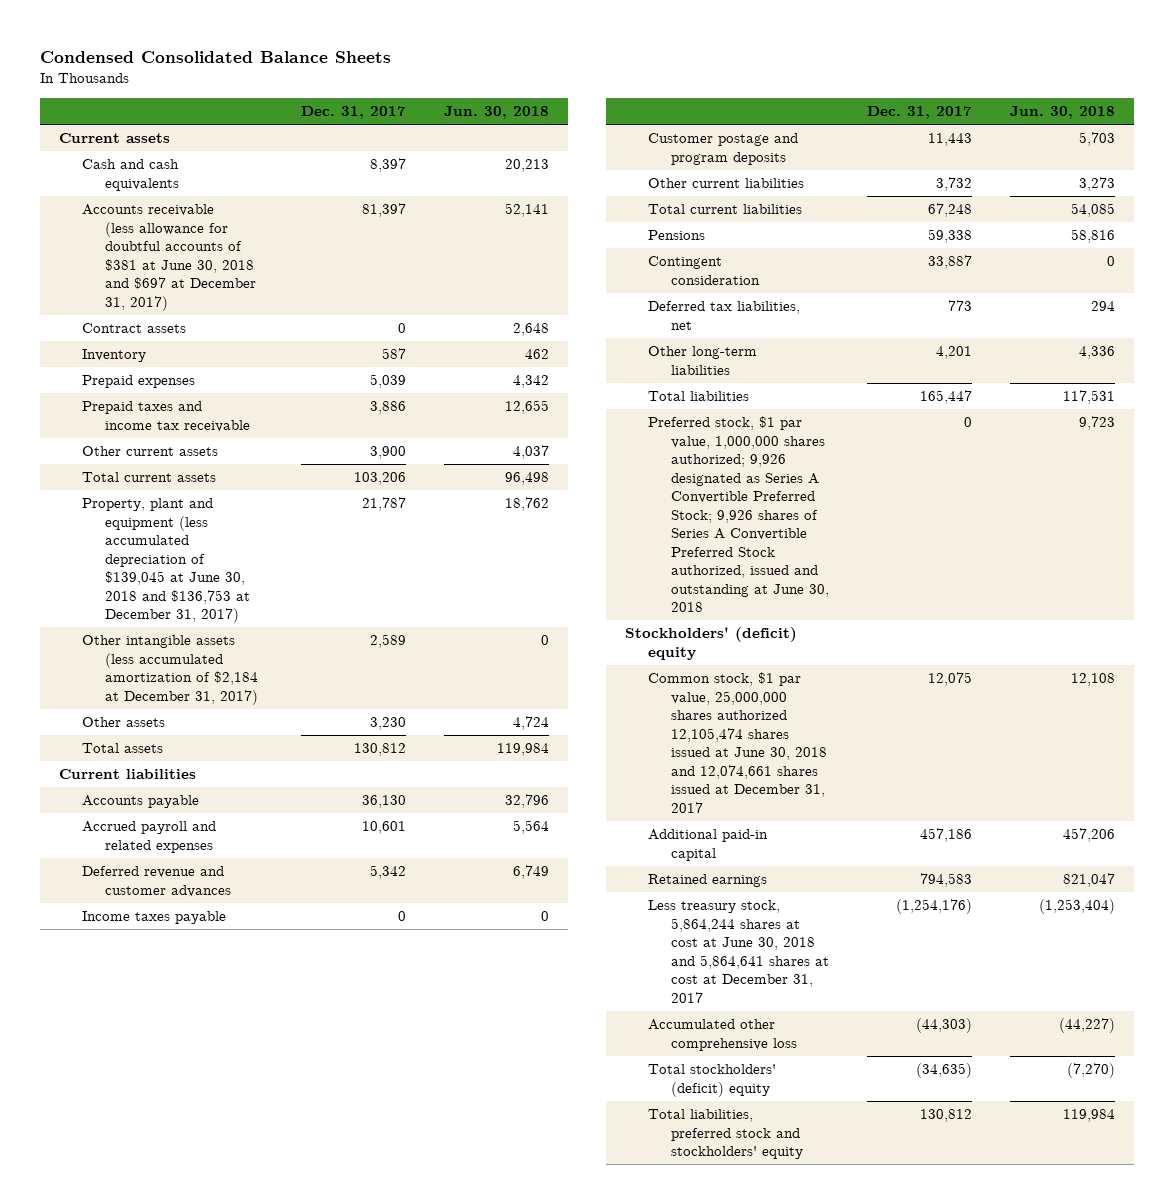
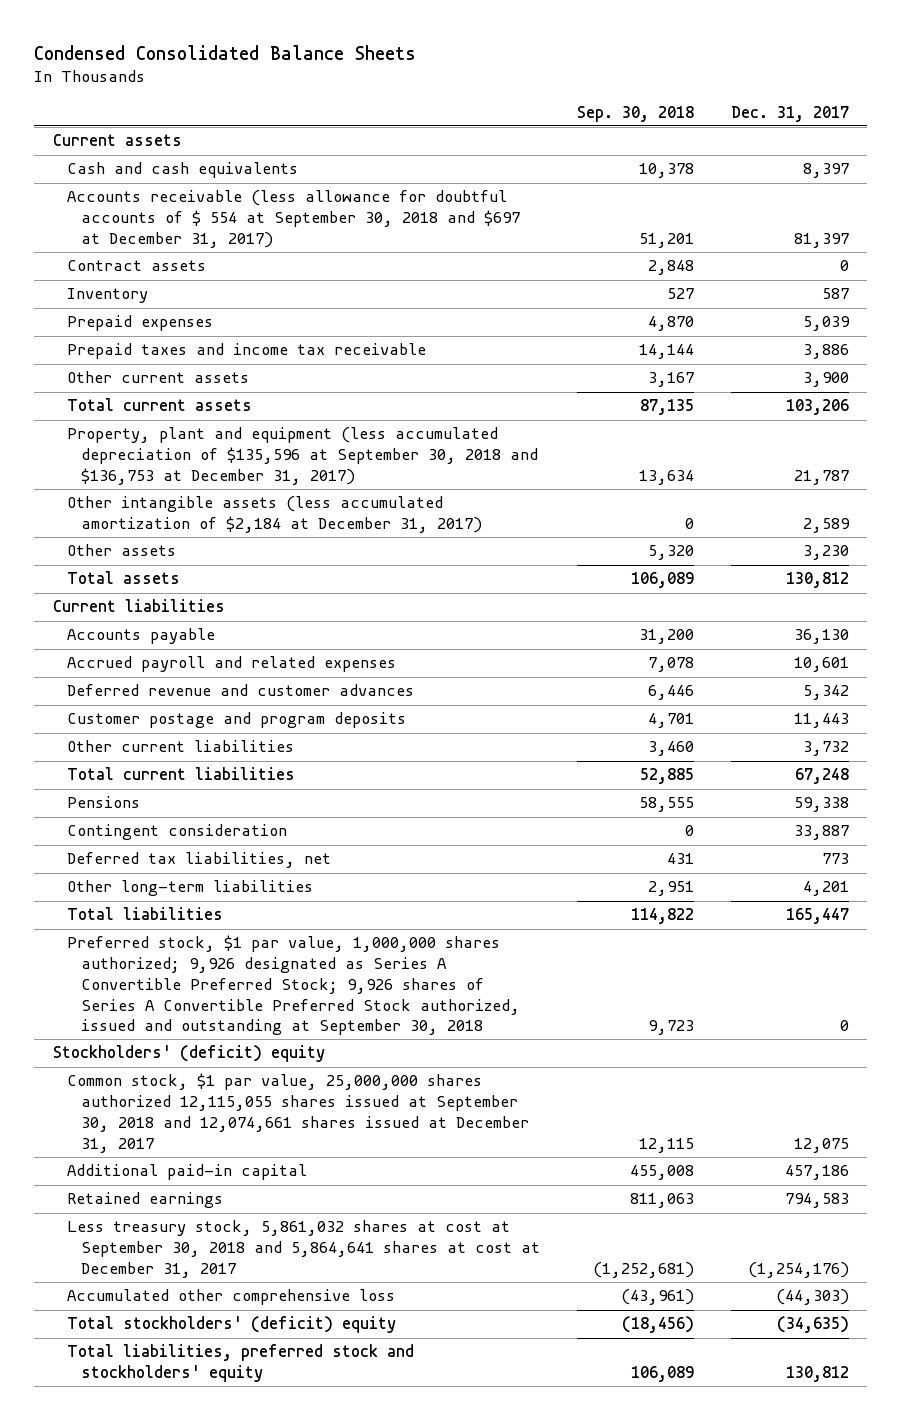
[444,106,550,120] Jun. 30, 2018 -> none
none -> [577,105,695,122] Sep. 30, 2018
[81,204,256,311] Accounts receivable (less allowance for doubtful accounts of $381 at June 30, 2018 and $697 at December 31, 2017) -> [66,190,521,248] Accounts receivable (less allowance for doubtful accounts of $ 554 at September 30, 2018 and $697 at December 31, 2017)
[81,498,250,624] Property, plant and equipment (less accumulated depreciation of $139,045 at June 30, 2018 and $136,753 at December 31, 2017) -> [66,427,539,485] Property, plant and equipment (less accumulated depreciation of $135,596 at September 30, 2018 and $136,753 at December 31, 2017)
[81,911,226,925] Income taxes payable -> none
[647,416,829,613] Preferred stock, $1 par value, 1,000,000 shares authorized; 9,926 designated as Series A Convertible Preferred Stock; 9,926 shares of Series A Convertible Preferred Stock authorized, issued and outstanding at June 30, 2018 -> [66,935,521,1036] Preferred stock, $1 par value, 1,000,000 shares authorized; 9,926 designated as Series A Convertible Preferred Stock; 9,926 shares of Series A Convertible Preferred Stock authorized, issued and outstanding at September 30, 2018
[647,672,827,813] Common stock, $1 par value, 25,000,000 shares authorized 12,105,474 shares issued at June 30, 2018 and 12,074,661 shares issued at December 31, 2017 -> [66,1073,530,1153] Common stock, $1 par value, 25,000,000 shares authorized 12,115,055 shares issued at September 30, 2018 and 12,074,661 shares issued at December 31, 2017
[647,900,829,1003] Less treasury stock, 5,864,244 shares at cost at June 30, 2018 and 5,864,641 shares at cost at December 31, 2017 -> [66,1220,541,1278] Less treasury stock, 5,861,032 shares at cost at September 30, 2018 and 5,864,641 shares at cost at December 31, 2017

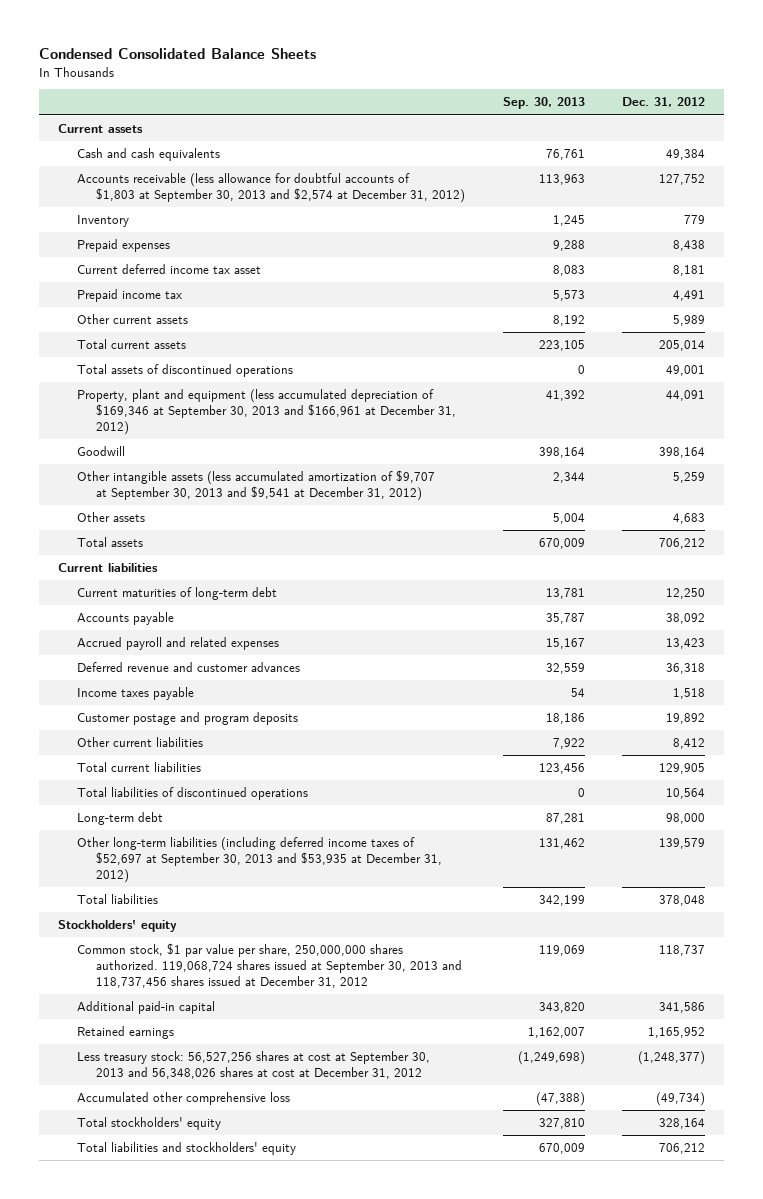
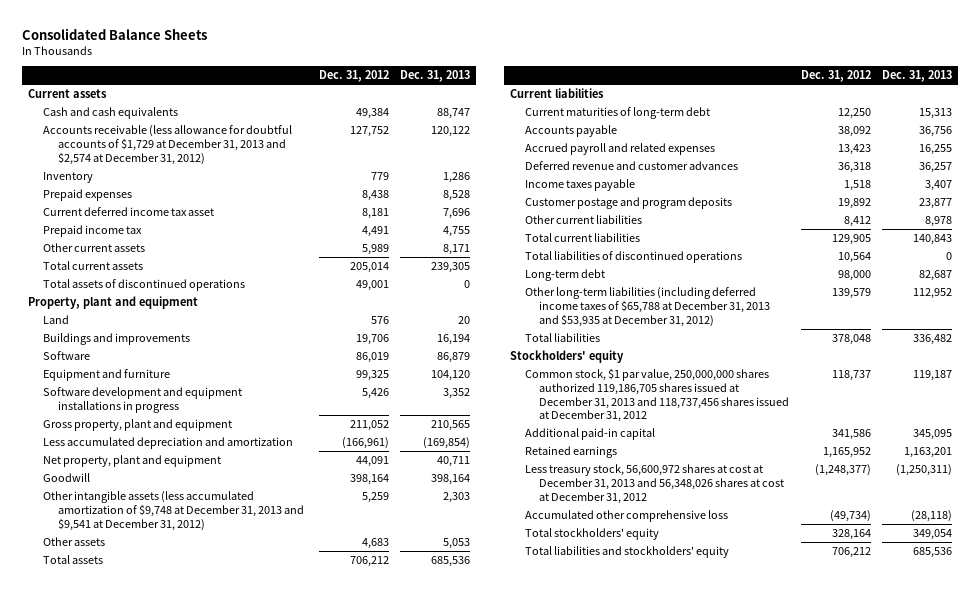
[39,48,317,60] Condensed Consolidated Balance Sheets -> [22,27,208,40] Consolidated Balance Sheets
[502,97,585,110] Sep. 30, 2013 -> none
none -> [400,70,471,83] Dec. 31, 2013
[77,173,465,203] Accounts receivable (less allowance for doubtful accounts of $1,803 at September 30, 2013 and $2,574 at December 31, 2012) -> [42,125,292,165] Accounts receivable (less allowance for doubtful accounts of $1,729 at December 31, 2013 and $2,574 at December 31, 2012)
none -> [27,296,198,310] Property, plant and equipment
none -> [42,315,69,325] Land
none -> [42,333,190,346] Buildings and improvements
none -> [42,351,90,361] Software
none -> [42,369,170,382] Equipment and furniture
none -> [42,387,242,413] Software development and equipment installations in progress
none -> [42,419,232,432] Gross property, plant and equipment
none -> [42,437,293,450] Less accumulated depreciation and amortization
[77,389,456,435] Property, plant and equipment (less accumulated depreciation of $169,346 at September 30, 2013 and $166,961 at December 31, 2012) -> [42,455,221,468] Net property, plant and equipment
[77,470,436,501] Other intangible assets (less accumulated amortization of $9,707 at September 30, 2013 and $9,541 at December 31, 2012) -> [42,491,304,531] Other intangible assets (less accumulated amortization of $9,748 at December 31, 2013 and $9,541 at December 31, 2012)
[77,837,442,883] Other long-term liabilities (including deferred income taxes of $52,697 at September 30, 2013 and $53,935 at December 31, 2012) -> [524,287,771,327] Other long-term liabilities (including deferred income taxes of $65,788 at December 31, 2013 and $53,935 at December 31, 2012)
[77,943,462,988] Common stock, $1 par value per share, 250,000,000 shares authorized. 119,068,724 shares issued at September 30, 2013 and 118,737,456 shares issued at December 31, 2012 -> [524,368,790,423] Common stock, $1 par value, 250,000,000 shares authorized 119,186,705 shares issued at December 31, 2013 and 118,737,456 shares issued at December 31, 2012
[77,1051,431,1079] Less treasury stock: 56,527,256 shares at cost at September 30, 2013 and 56,348,026 shares at cost at December 31, 2012 -> [524,464,785,504] Less treasury stock, 56,600,972 shares at cost at December 31, 2013 and 56,348,026 shares at cost at December 31, 2012

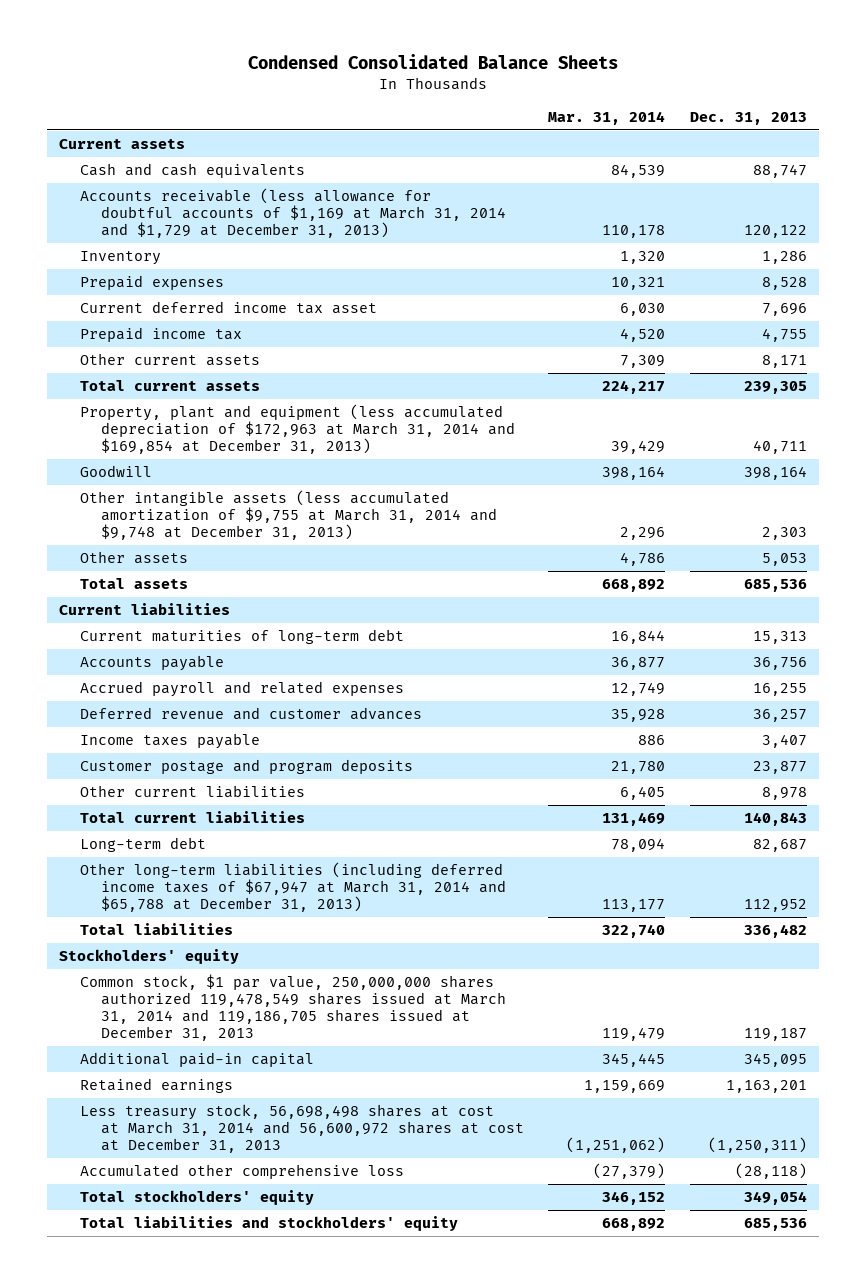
[22,27,208,40] Consolidated Balance Sheets -> [247,54,618,70] Condensed Consolidated Balance Sheets
[318,70,389,83] Dec. 31, 2012 -> none
none -> [548,111,666,126] Mar. 31, 2014
[42,125,292,165] Accounts receivable (less allowance for doubtful accounts of $1,729 at December 31, 2013 and $2,574 at December 31, 2012) -> [79,188,506,239] Accounts receivable (less allowance for doubtful accounts of $1,169 at March 31, 2014 and $1,729 at December 31, 2013)
[42,279,245,292] Total assets of discontinued operations -> none
[27,296,198,310] Property, plant and equipment -> none
[42,315,69,325] Land -> none
[42,333,190,346] Buildings and improvements -> none
[42,351,90,361] Software -> none
[42,369,170,382] Equipment and furniture -> none
[42,387,242,413] Software development and equipment installations in progress -> none
[42,419,232,432] Gross property, plant and equipment -> none
[42,437,293,450] Less accumulated depreciation and amortization -> none
[42,455,221,468] Net property, plant and equipment -> [79,404,515,455] Property, plant and equipment (less accumulated depreciation of $172,963 at March 31, 2014 and $169,854 at December 31, 2013)
[42,491,304,531] Other intangible assets (less accumulated amortization of $9,748 at December 31, 2013 and $9,541 at December 31, 2012) -> [79,490,497,541] Other intangible assets (less accumulated amortization of $9,755 at March 31, 2014 and $9,748 at December 31, 2013)
[524,251,742,264] Total liabilities of discontinued operations -> none
[524,287,771,327] Other long-term liabilities (including deferred income taxes of $65,788 at December 31, 2013 and $53,935 at December 31, 2012) -> [79,862,506,913] Other long-term liabilities (including deferred income taxes of $67,947 at March 31, 2014 and $65,788 at December 31, 2013)
[524,368,790,423] Common stock, $1 par value, 250,000,000 shares authorized 119,186,705 shares issued at December 31, 2013 and 118,737,456 shares issued at December 31, 2012 -> [79,974,506,1042] Common stock, $1 par value, 250,000,000 shares authorized 119,478,549 shares issued at March 31, 2014 and 119,186,705 shares issued at December 31, 2013
[524,464,785,504] Less treasury stock, 56,600,972 shares at cost at December 31, 2013 and 56,348,026 shares at cost at December 31, 2012 -> [79,1104,524,1154] Less treasury stock, 56,698,498 shares at cost at March 31, 2014 and 56,600,972 shares at cost at December 31, 2013

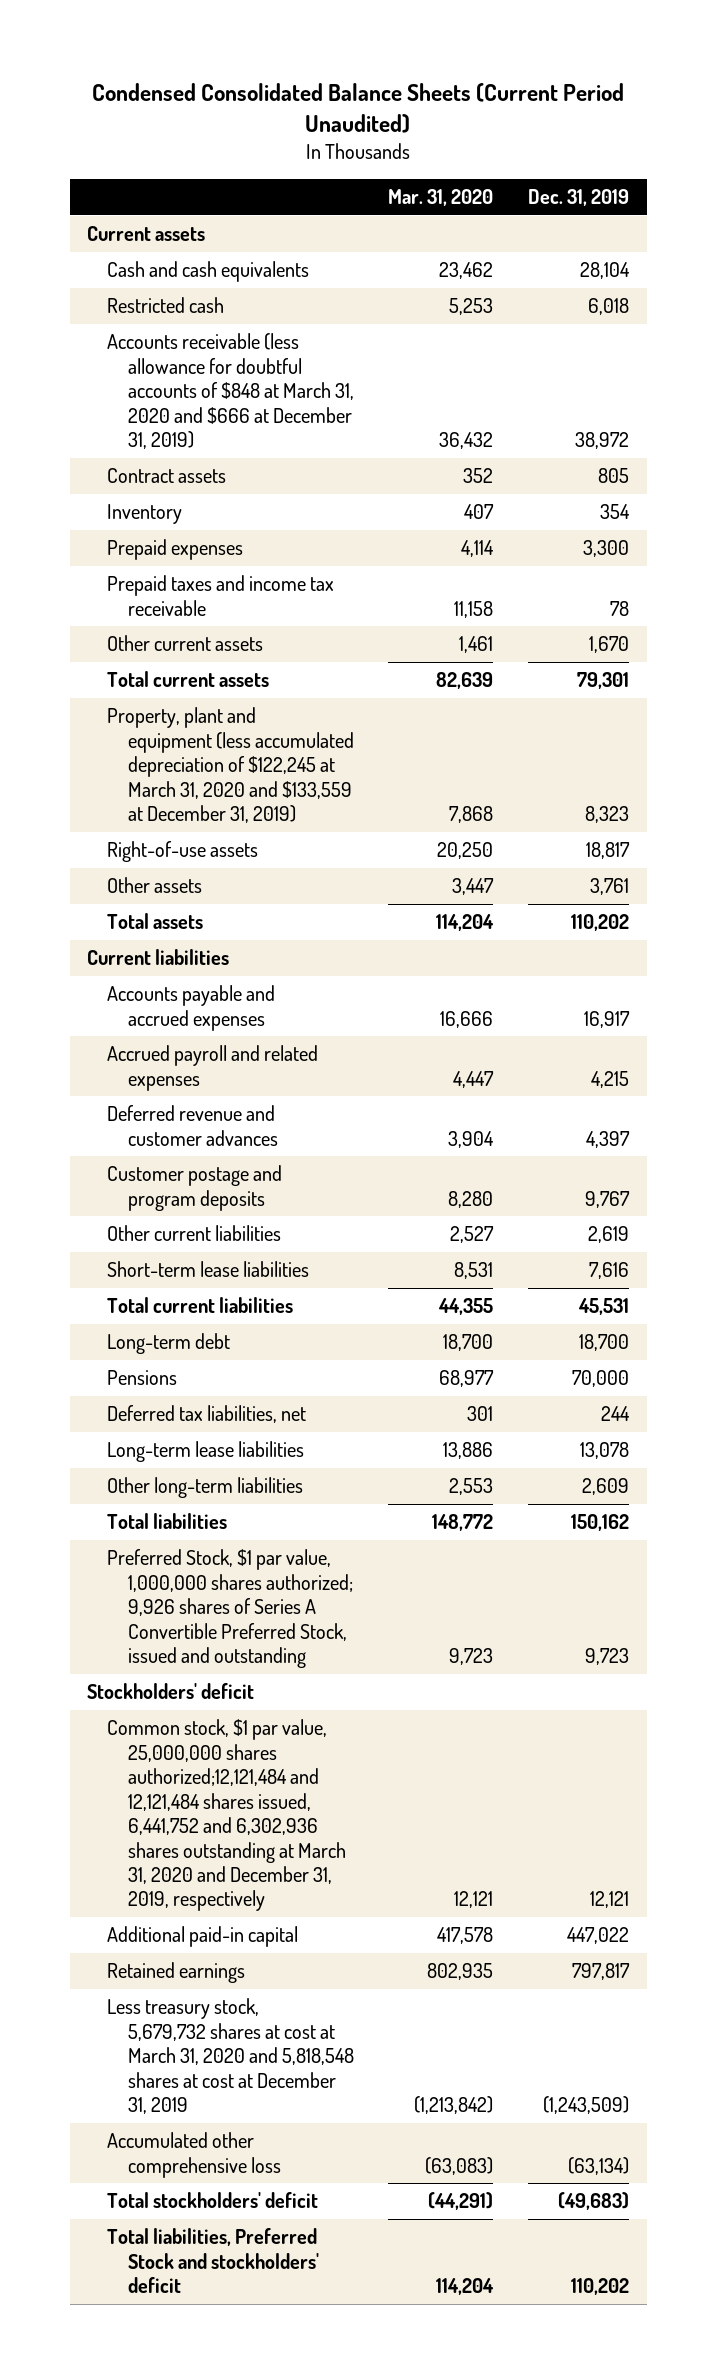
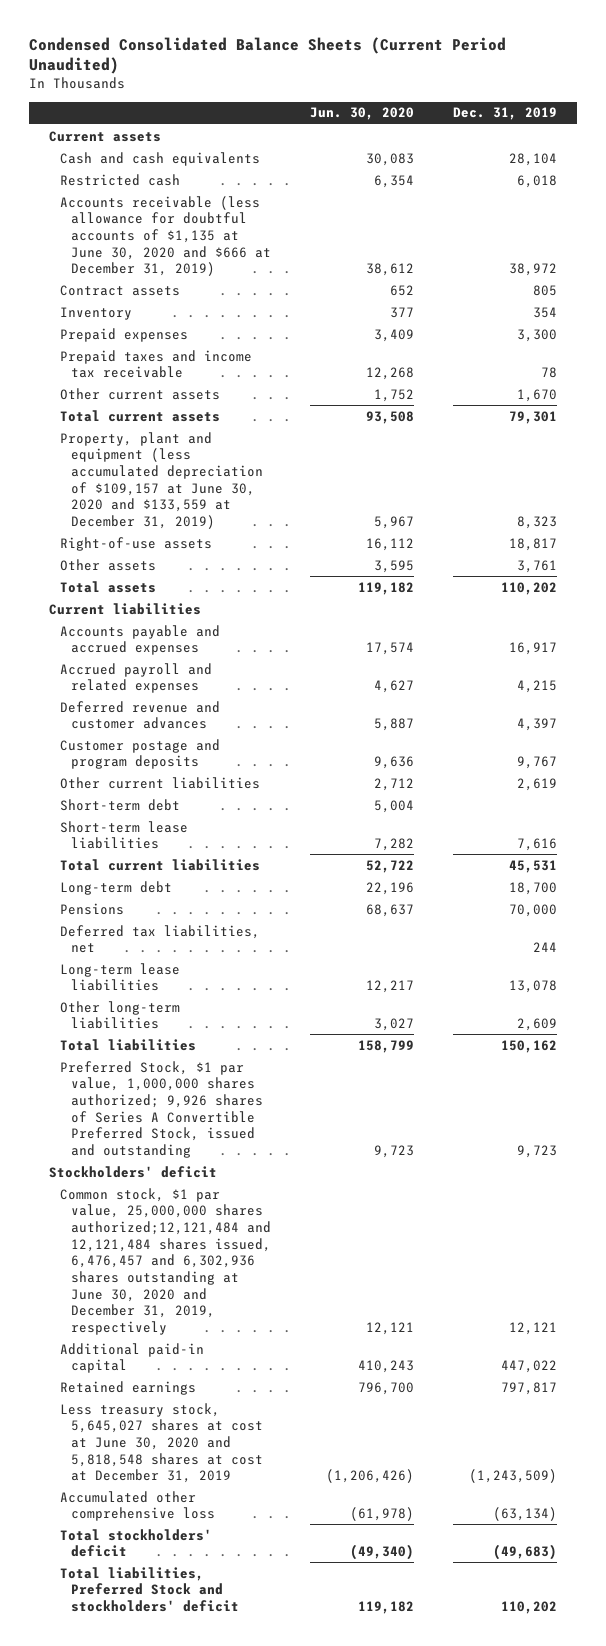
[388,189,494,207] Mar. 31, 2020 -> none
none -> [310,107,415,121] Jun. 30, 2020
[107,333,354,450] Accounts receivable (less allowance for doubtful accounts of $848 at March 31, 2020 and $666 at December 31, 2019) -> [59,195,272,277] Accounts receivable (less allowance for doubtful accounts of $1,135 at June 30, 2020 and $666 at December 31, 2019)
[107,707,354,824] Property, plant and equipment (less accumulated depreciation of $122,245 at March 31, 2020 and $133,559 at December 31, 2019) -> [59,431,264,530] Property, plant and equipment (less accumulated depreciation of $109,157 at June 30, 2020 and $133,559 at December 31, 2019)
none -> [59,798,180,811] Short-term debt
[107,1719,346,1912] Common stock, $1 par value, 25,000,000 shares authorized;12,121,484 and 12,121,484 shares issued, 6,441,752 and 6,302,936 shares outstanding at March 31, 2020 and December 31, 2019, respectively -> [59,1187,272,1336] Common stock, $1 par value, 25,000,000 shares authorized;12,121,484 and 12,121,484 shares issued, 6,476,457 and 6,302,936 shares outstanding at June 30, 2020 and December 31, 2019, respectively
[107,1998,354,2115] Less treasury stock, 5,679,732 shares at cost at March 31, 2020 and 5,818,548 shares at cost at December 31, 2019 -> [59,1402,264,1484] Less treasury stock, 5,645,027 shares at cost at June 30, 2020 and 5,818,548 shares at cost at December 31, 2019

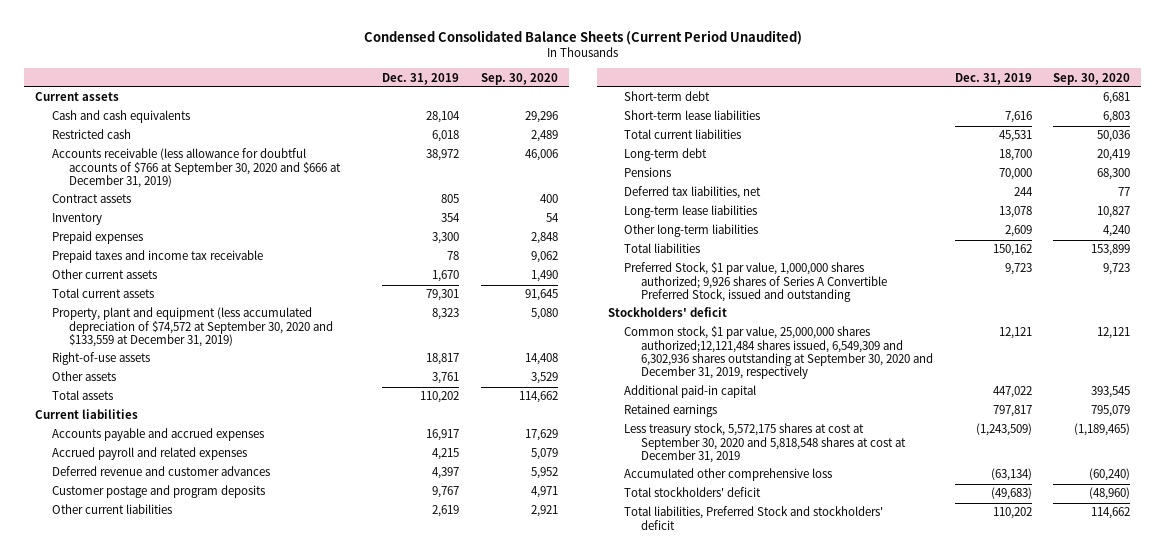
[310,107,415,121] Jun. 30, 2020 -> none
none -> [480,72,558,85] Sep. 30, 2020
[59,195,272,277] Accounts receivable (less allowance for doubtful accounts of $1,135 at June 30, 2020 and $666 at December 31, 2019) -> [51,148,341,189] Accounts receivable (less allowance for doubtful accounts of $766 at September 30, 2020 and $666 at December 31, 2019)
[59,431,264,530] Property, plant and equipment (less accumulated depreciation of $109,157 at June 30, 2020 and $133,559 at December 31, 2019) -> [51,307,333,348] Property, plant and equipment (less accumulated depreciation of $74,572 at September 30, 2020 and $133,559 at December 31, 2019)
[59,1187,272,1336] Common stock, $1 par value, 25,000,000 shares authorized;12,121,484 and 12,121,484 shares issued, 6,476,457 and 6,302,936 shares outstanding at June 30, 2020 and December 31, 2019, respectively -> [624,326,934,380] Common stock, $1 par value, 25,000,000 shares authorized;12,121,484 shares issued, 6,549,309 and 6,302,936 shares outstanding at September 30, 2020 and December 31, 2019, respectively
[59,1402,264,1484] Less treasury stock, 5,645,027 shares at cost at June 30, 2020 and 5,818,548 shares at cost at December 31, 2019 -> [624,423,907,464] Less treasury stock, 5,572,175 shares at cost at September 30, 2020 and 5,818,548 shares at cost at December 31, 2019

